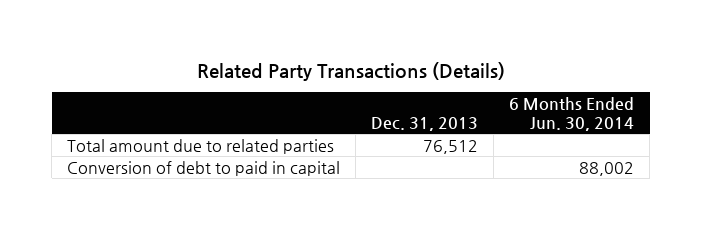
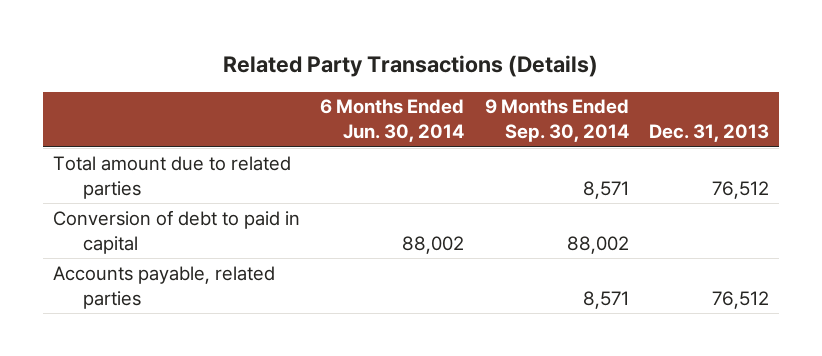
none -> [484,99,629,143] 9 Months Ended Sep. 30, 2014
none -> [52,265,275,309] Accounts payable, related parties

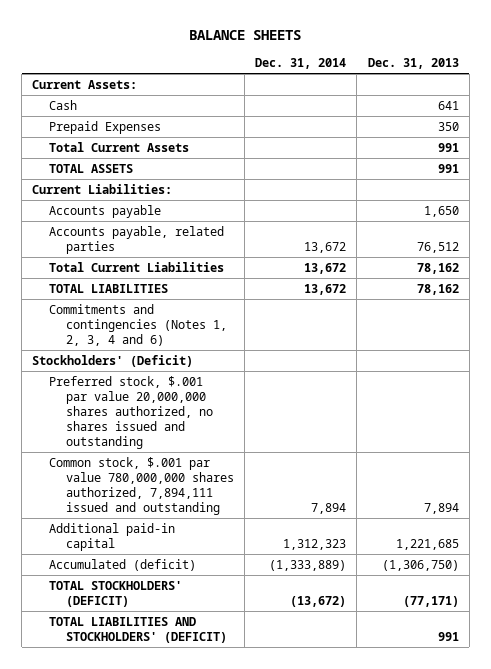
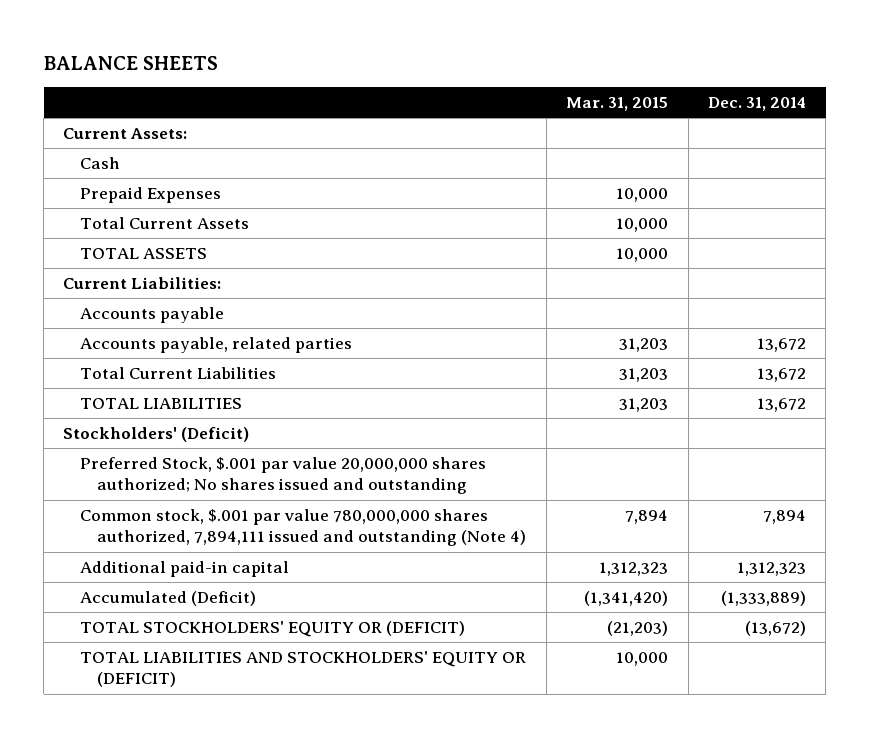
[367,58,459,70] Dec. 31, 2013 -> none
none -> [566,96,669,111] Mar. 31, 2015
[49,303,228,346] Commitments and contingencies (Notes 1, 2, 3, 4 and 6) -> none
[49,375,214,450] Preferred stock, $.001 par value 20,000,000 shares authorized, no shares issued and outstanding -> [80,457,487,495] Preferred Stock, $.001 par value 20,000,000 shares authorized; No shares issued and outstanding
[49,456,235,515] Common stock, $.001 par value 780,000,000 shares authorized, 7,894,111 issued and outstanding -> [80,509,527,547] Common stock, $.001 par value 780,000,000 shares authorized, 7,894,111 issued and outstanding (Note 4)
[49,558,197,571] Accumulated (deficit) -> [80,591,257,607] Accumulated (Deficit)
[49,580,183,607] TOTAL STOCKHOLDERS' (DEFICIT) -> [80,621,466,638] TOTAL STOCKHOLDERS' EQUITY OR (DEFICIT)
[49,616,228,643] TOTAL LIABILITIES AND STOCKHOLDERS' (DEFICIT) -> [80,651,527,688] TOTAL LIABILITIES AND STOCKHOLDERS' EQUITY OR (DEFICIT)

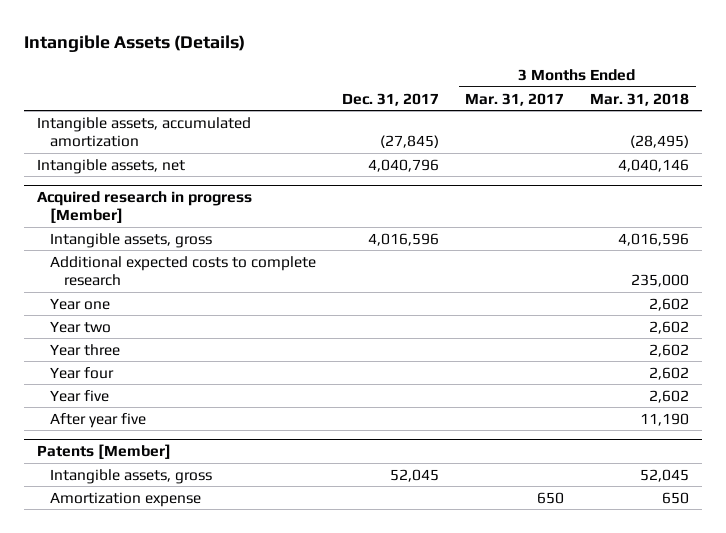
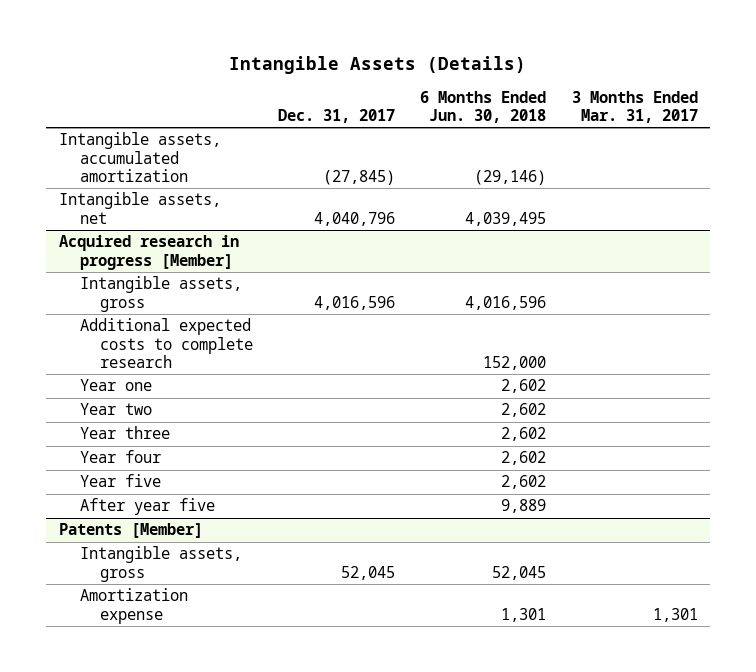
[590,92,690,106] Mar. 31, 2018 -> none
none -> [420,90,547,123] 6 Months Ended Jun. 30, 2018
[537,491,565,504] 650 -> [652,607,698,622] 1,301

